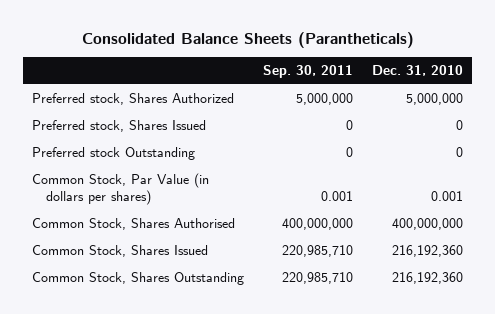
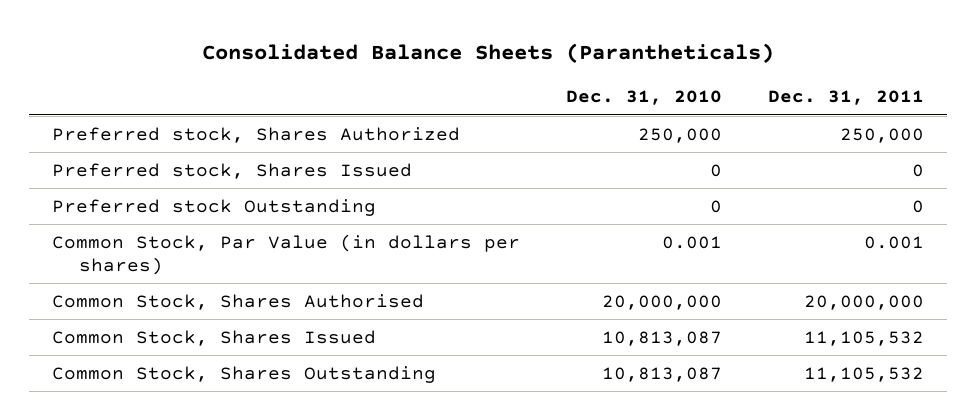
[263,65,354,79] Sep. 30, 2011 -> none
none -> [768,90,925,106] Dec. 31, 2011
[406,93,464,106] 5,000,000 -> [638,127,723,143] 250,000
[392,218,464,231] 400,000,000 -> [602,294,723,310] 20,000,000
[392,245,464,258] 216,192,360 -> [602,330,723,346] 10,813,087
[392,272,464,285] 216,192,360 -> [602,366,723,382] 10,813,087

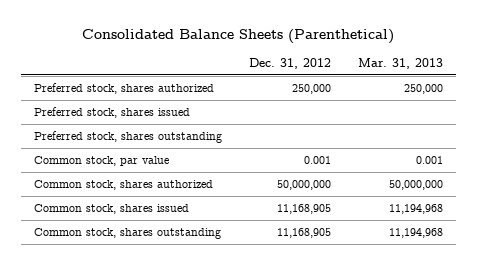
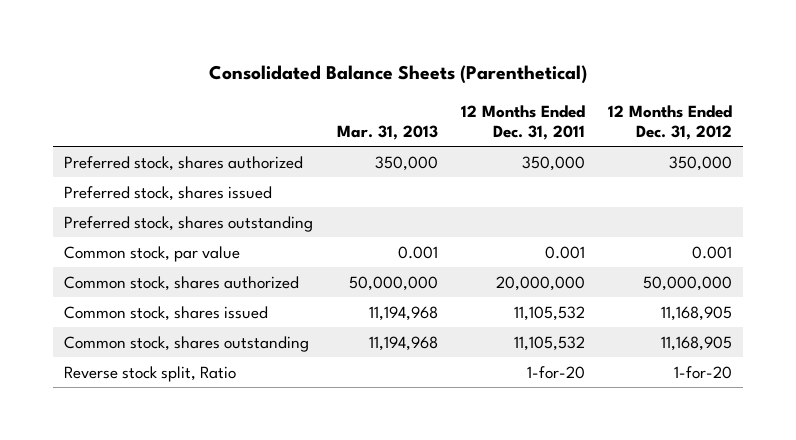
[248,58,331,70] Dec. 31, 2012 -> none
none -> [460,104,585,140] 12 Months Ended Dec. 31, 2011
none -> [607,104,732,140] 12 Months Ended Dec. 31, 2012
[403,83,443,94] 250,000 -> [374,155,438,171] 350,000
none -> [64,365,237,382] Reverse stock split, Ratio

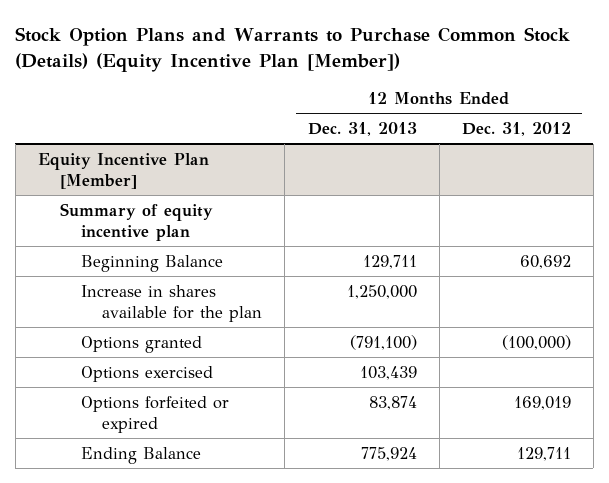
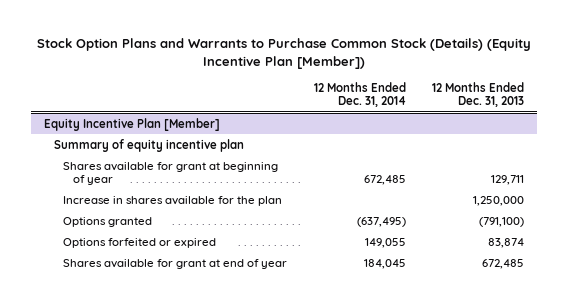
[461,121,571,136] Dec. 31, 2012 -> none
none -> [313,82,406,108] 12 Months Ended Dec. 31, 2014
[80,254,223,272] Beginning Balance -> [63,161,279,185] Shares available for grant at beginning of year
[80,365,213,382] Options exercised -> none
[80,446,201,464] Ending Balance -> none
none -> [63,258,288,269] Shares available for grant at end of year

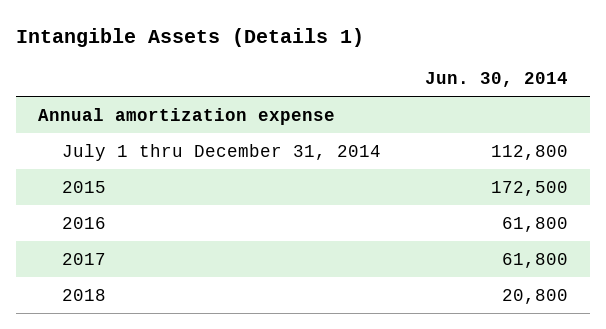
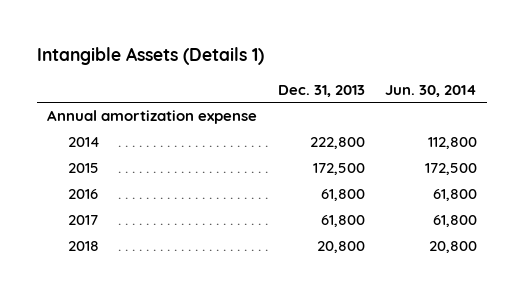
none -> [277,84,365,97] Dec. 31, 2013
[62,143,382,161] July 1 thru December 31, 2014 -> [67,137,100,148] 2014

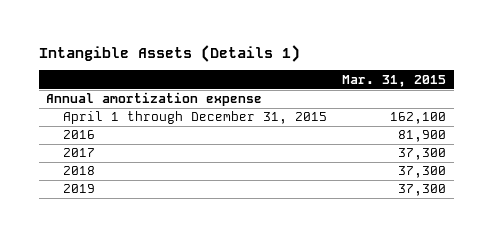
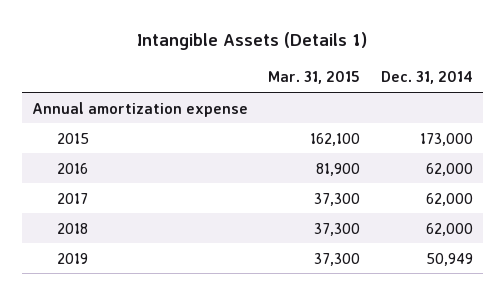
none -> [380,71,473,85] Dec. 31, 2014
[63,111,328,125] April 1 through December 31, 2015 -> [56,132,89,144] 2015

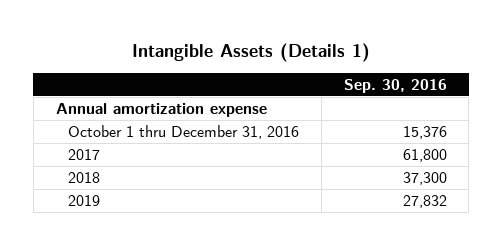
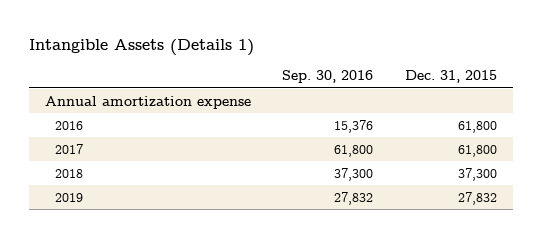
none -> [404,70,497,84] Dec. 31, 2015
[67,124,299,139] October 1 thru December 31, 2016 -> [54,120,83,130] 2016

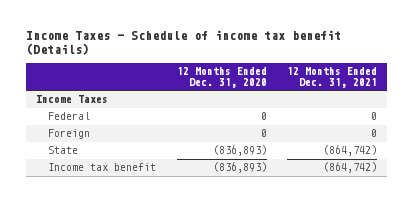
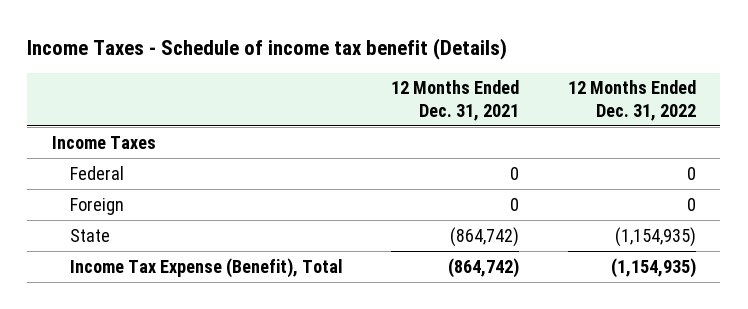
[176,66,267,89] 12 Months Ended Dec. 31, 2020 -> none
none -> [568,80,697,121] 12 Months Ended Dec. 31, 2022
[48,163,157,172] Income tax benefit -> [69,257,343,278] Income Tax Expense (Benefit), Total

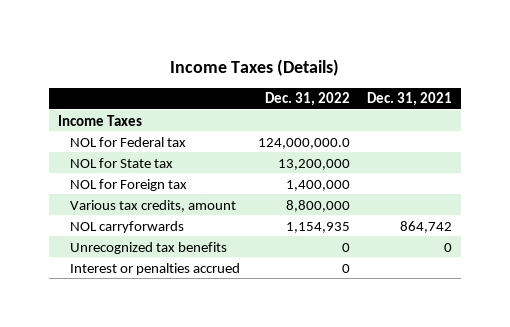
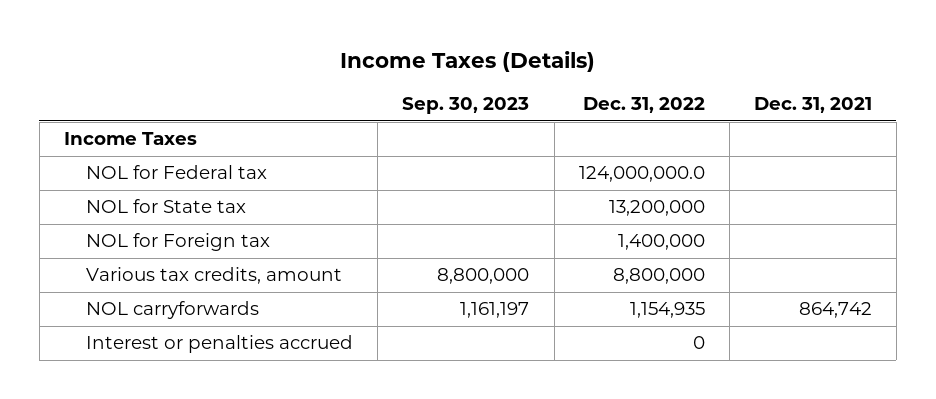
none -> [402,97,530,115] Sep. 30, 2023
[69,241,227,254] Unrecognized tax benefits -> none

